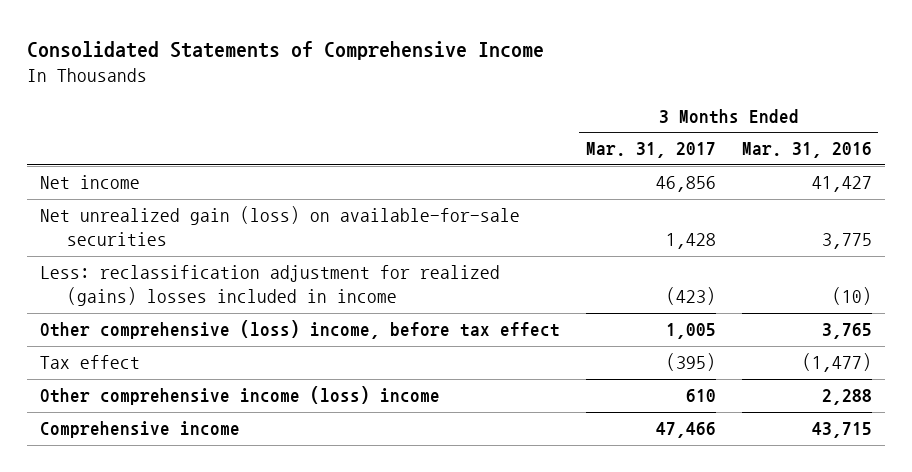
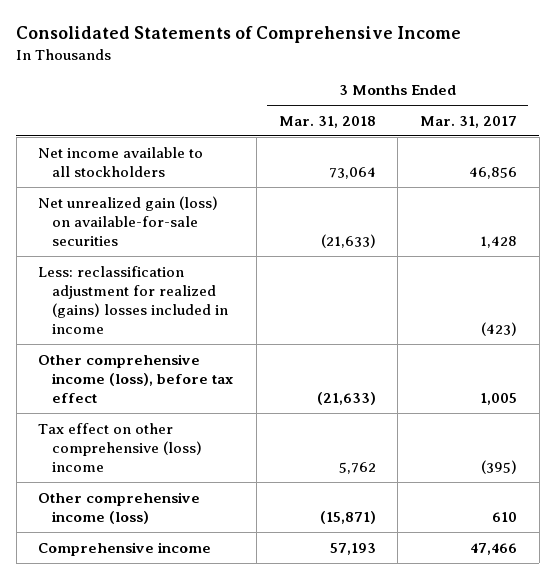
[741,142,872,159] Mar. 31, 2016 -> none
none -> [278,115,376,128] Mar. 31, 2018
[40,175,141,190] Net income -> [38,146,204,177] Net income available to all stockholders
[40,320,561,340] Other comprehensive (loss) income, before tax effect -> [38,353,235,403] Other comprehensive income (loss), before tax effect
[40,355,141,370] Tax effect -> [38,422,203,472] Tax effect on other comprehensive (loss) income
[40,386,441,406] Other comprehensive income (loss) income -> [38,491,201,524] Other comprehensive income (loss)

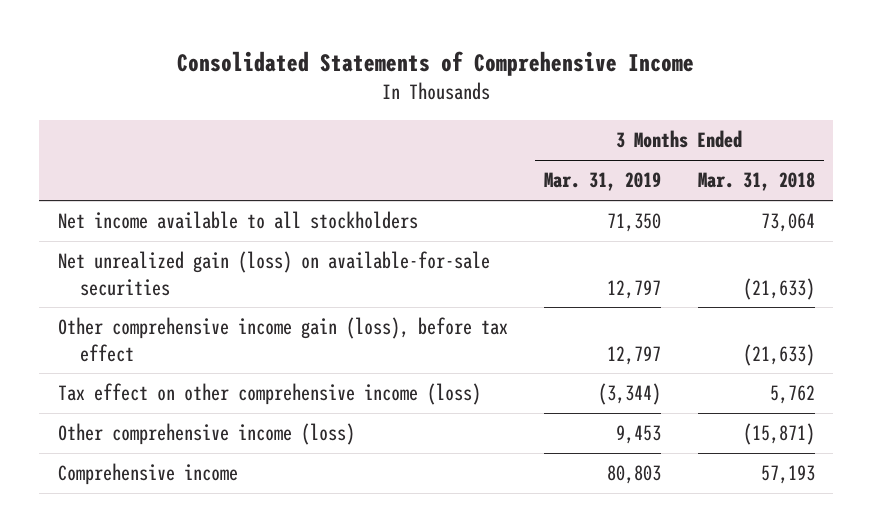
[419,115,517,128] Mar. 31, 2017 -> none
none -> [544,172,662,192] Mar. 31, 2019
[38,265,229,334] Less: reclassification adjustment for realized (gains) losses included in income -> none
[38,353,235,403] Other comprehensive income (loss), before tax effect -> [57,317,508,362] Other comprehensive income gain (loss), before tax effect
[38,422,203,472] Tax effect on other comprehensive (loss) income -> [57,383,481,406] Tax effect on other comprehensive income (loss)

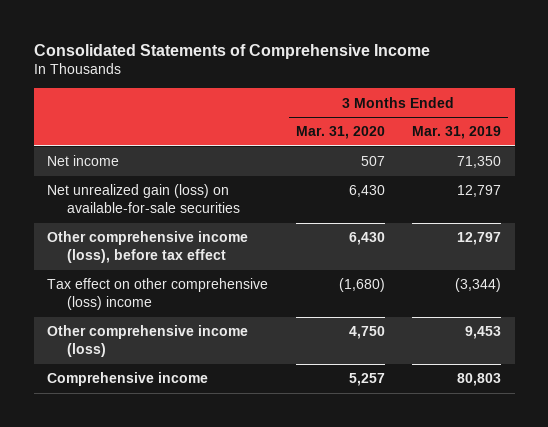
[697,172,815,192] Mar. 31, 2018 -> none
none -> [295,126,385,140] Mar. 31, 2020
[57,211,418,230] Net income available to all stockholders -> [47,155,120,167] Net income
[57,317,508,362] Other comprehensive income gain (loss), before tax effect -> [47,231,249,264] Other comprehensive income (loss), before tax effect
[57,383,481,406] Tax effect on other comprehensive income (loss) -> [47,278,269,311] Tax effect on other comprehensive (loss) income

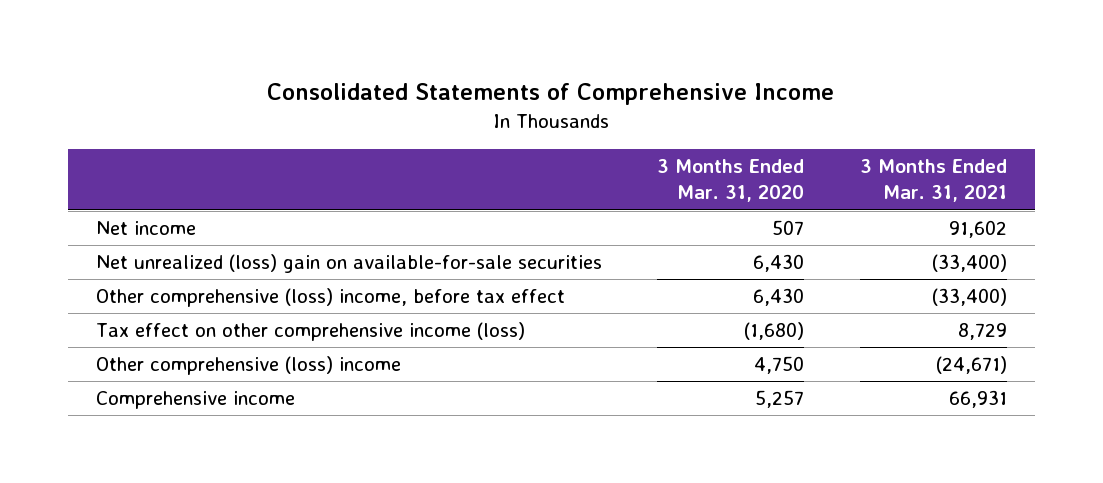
[411,126,501,140] Mar. 31, 2019 -> none
none -> [859,158,1007,203] 3 Months Ended Mar. 31, 2021
[47,184,240,214] Net unrealized gain (loss) on available-for-sale securities -> [95,254,602,274] Net unrealized (loss) gain on available-for-sale securities
[47,231,249,264] Other comprehensive income (loss), before tax effect -> [95,288,565,308] Other comprehensive (loss) income, before tax effect
[47,278,269,311] Tax effect on other comprehensive (loss) income -> [95,322,525,342] Tax effect on other comprehensive income (loss)
[47,325,249,358] Other comprehensive income (loss) -> [95,356,401,376] Other comprehensive (loss) income

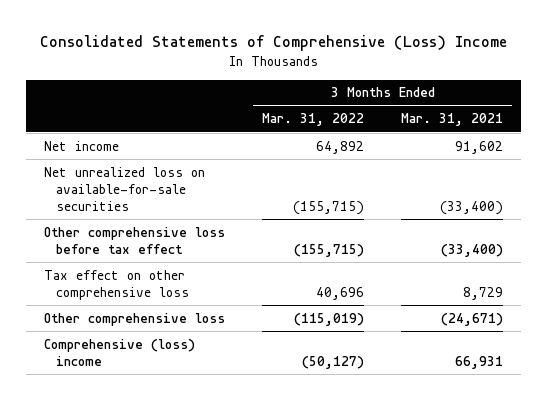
[267,83,835,106] Consolidated Statements of Comprehensive Income -> [39,35,507,52] Consolidated Statements of Comprehensive (Loss) Income
[657,158,805,203] 3 Months Ended Mar. 31, 2020 -> none
none -> [262,113,365,127] Mar. 31, 2022
[95,254,602,274] Net unrealized (loss) gain on available-for-sale securities -> [44,166,206,211] Net unrealized loss on available-for-sale securities
[95,288,565,308] Other comprehensive (loss) income, before tax effect -> [44,226,226,254] Other comprehensive loss before tax effect
[95,322,525,342] Tax effect on other comprehensive income (loss) -> [44,269,190,300] Tax effect on other comprehensive loss
[95,356,401,376] Other comprehensive (loss) income -> [44,312,226,326] Other comprehensive loss
[95,391,295,410] Comprehensive income -> [44,338,196,366] Comprehensive (loss) income

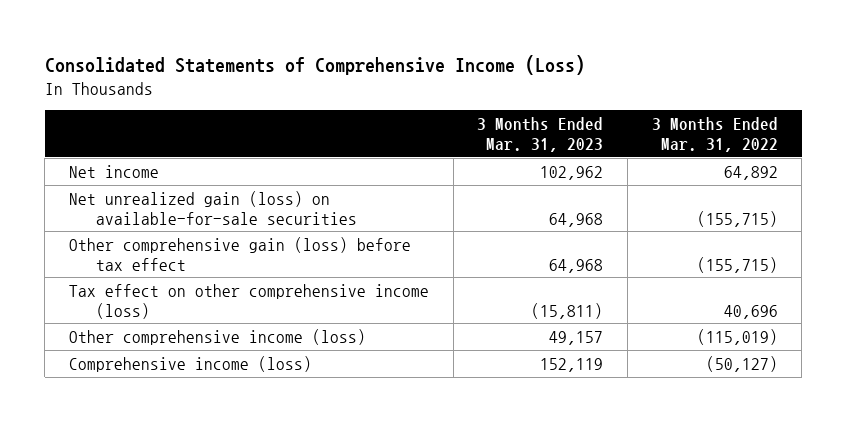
[39,35,507,52] Consolidated Statements of Comprehensive (Loss) Income -> [44,54,585,75] Consolidated Statements of Comprehensive Income (Loss)
[400,113,503,127] Mar. 31, 2021 -> none
none -> [477,117,604,152] 3 Months Ended Mar. 31, 2023
[44,166,206,211] Net unrealized loss on available-for-sale securities -> [68,190,357,225] Net unrealized gain (loss) on available-for-sale securities
[44,226,226,254] Other comprehensive loss before tax effect -> [68,236,411,271] Other comprehensive gain (loss) before tax effect
[44,269,190,300] Tax effect on other comprehensive loss -> [68,283,429,319] Tax effect on other comprehensive income (loss)
[44,312,226,326] Other comprehensive loss -> [68,328,366,345] Other comprehensive income (loss)
[44,338,196,366] Comprehensive (loss) income -> [68,355,312,372] Comprehensive income (loss)

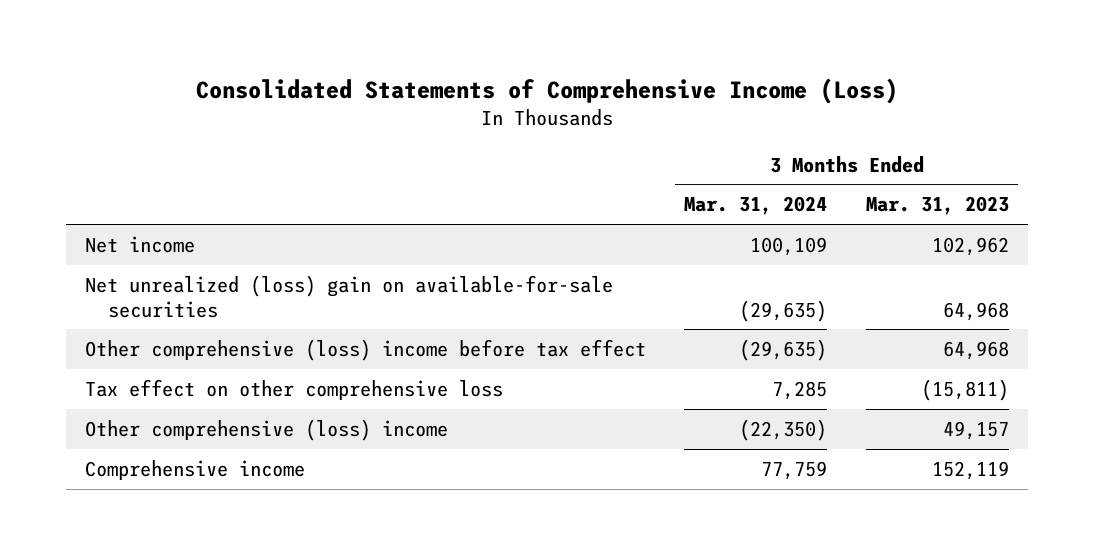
[651,117,778,152] 3 Months Ended Mar. 31, 2022 -> none
none -> [684,196,828,216] Mar. 31, 2024
[68,190,357,225] Net unrealized gain (loss) on available-for-sale securities -> [85,274,614,318] Net unrealized (loss) gain on available-for-sale securities
[68,236,411,271] Other comprehensive gain (loss) before tax effect -> [85,338,647,361] Other comprehensive (loss) income before tax effect
[68,283,429,319] Tax effect on other comprehensive income (loss) -> [85,378,504,400] Tax effect on other comprehensive loss
[68,328,366,345] Other comprehensive income (loss) -> [85,418,449,441] Other comprehensive (loss) income
[68,355,312,372] Comprehensive income (loss) -> [85,459,306,480] Comprehensive income

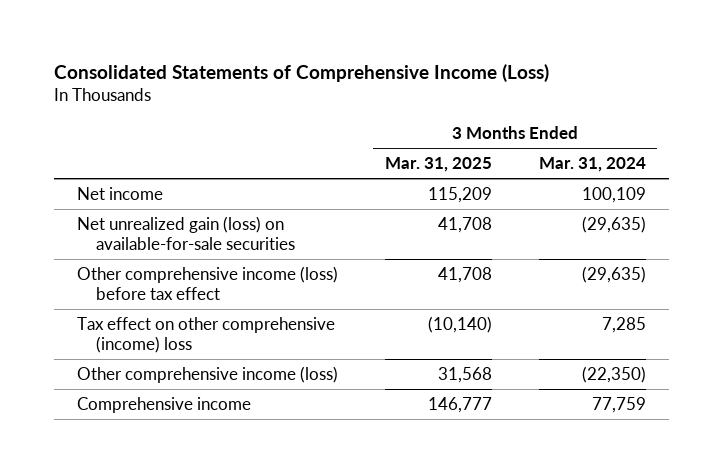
[865,196,1009,216] Mar. 31, 2023 -> none
none -> [385,157,493,173] Mar. 31, 2025
[85,274,614,318] Net unrealized (loss) gain on available-for-sale securities -> [77,215,295,251] Net unrealized gain (loss) on available-for-sale securities
[85,338,647,361] Other comprehensive (loss) income before tax effect -> [77,265,339,301] Other comprehensive income (loss) before tax effect
[85,378,504,400] Tax effect on other comprehensive loss -> [77,316,336,354] Tax effect on other comprehensive (income) loss
[85,418,449,441] Other comprehensive (loss) income -> [77,365,339,383] Other comprehensive income (loss)

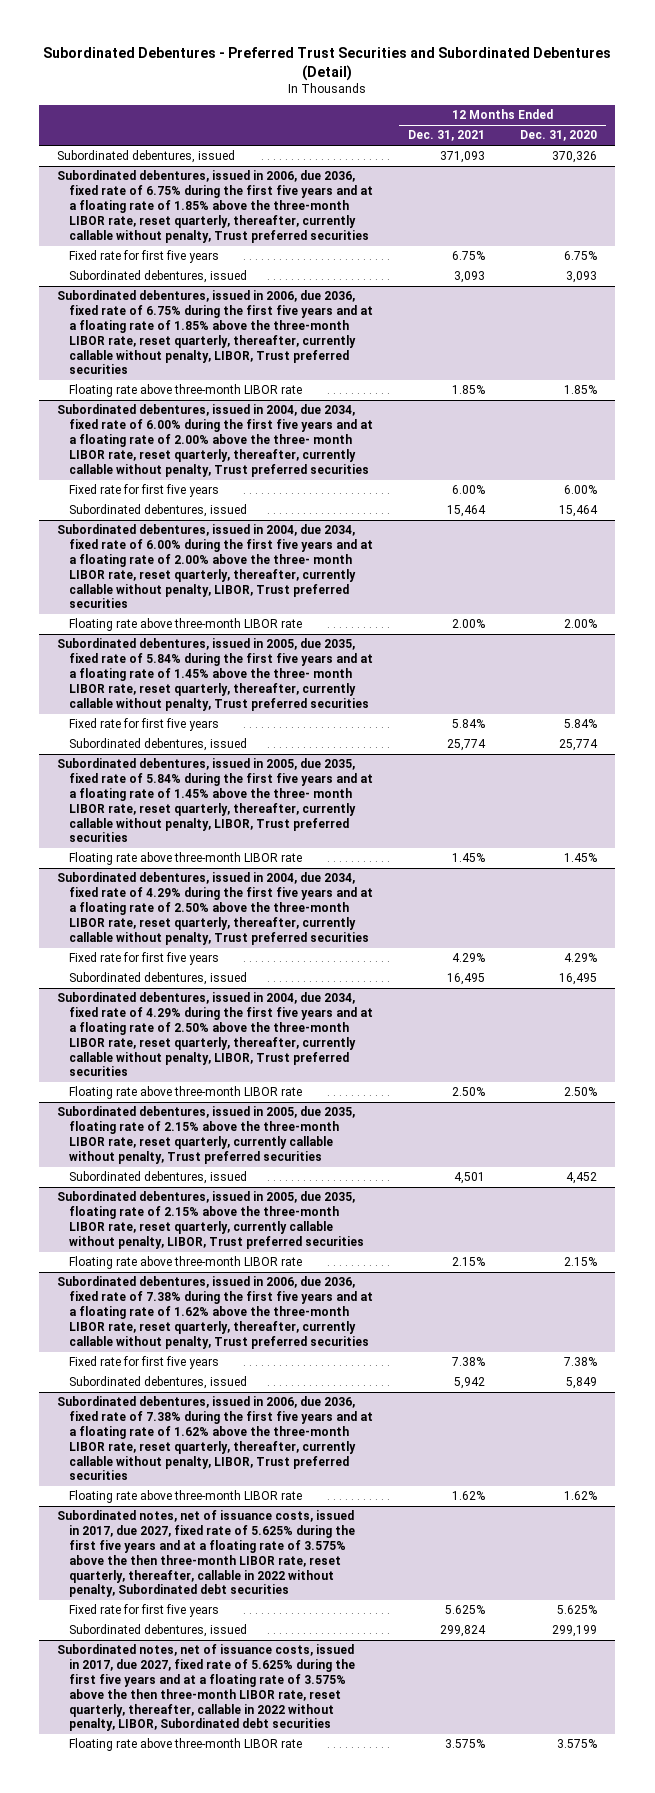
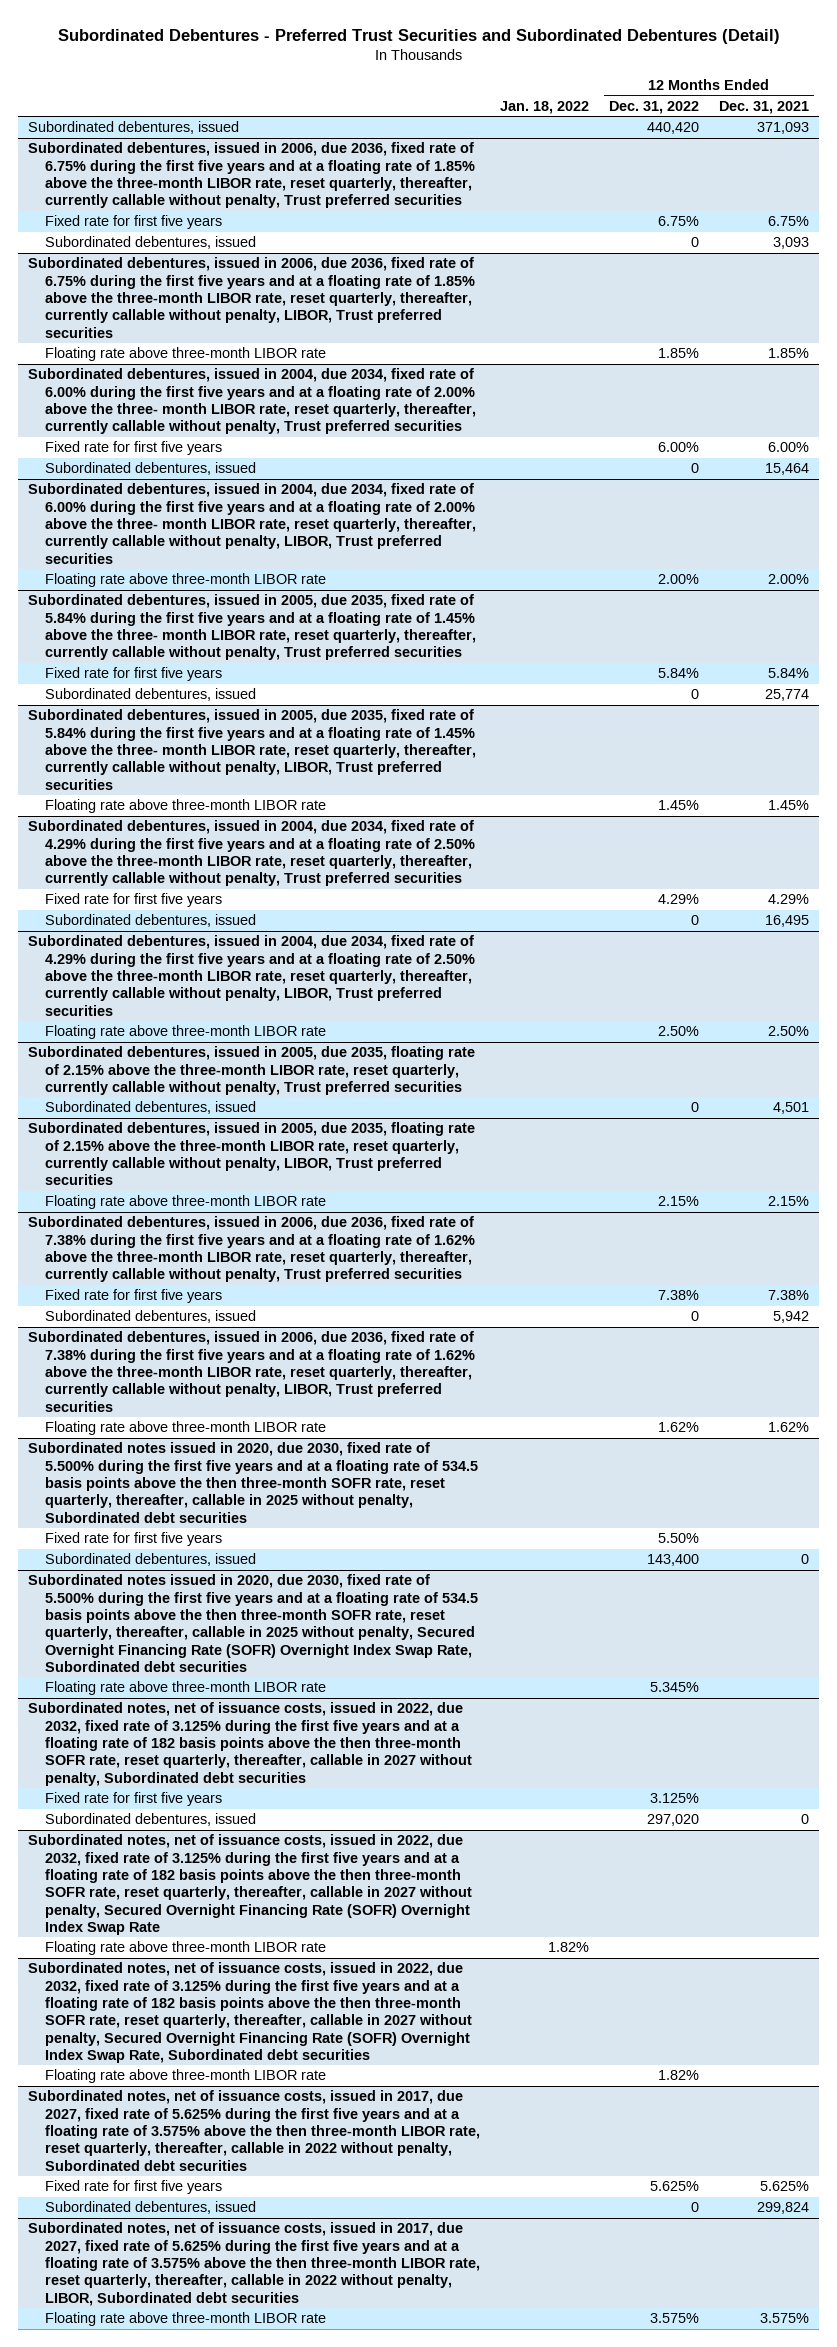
[520,130,598,142] Dec. 31, 2020 -> none
none -> [500,100,590,114] Jan. 18, 2022
none -> [609,100,700,114] Dec. 31, 2022
none -> [28,1442,479,1523] Subordinated notes issued in 2020, due 2030, fixed rate of 5.500% during the first five years and at a floating rate of 534.5 basis points above the then three-month SOFR rate, reset quarterly, thereafter, callable in 2025 without penalty, Subordinated debt securities
none -> [45,1532,223,1547] Fixed rate for first five years
none -> [45,1553,257,1567] Subordinated debentures, issued
none -> [28,1574,479,1672] Subordinated notes issued in 2020, due 2030, fixed rate of 5.500% during the first five years and at a floating rate of 534.5 basis points above the then three-month SOFR rate, reset quarterly, thereafter, callable in 2025 without penalty, Secured Overnight Financing Rate (SOFR) Overnight Index Swap Rate, Subordinated debt securities
none -> [45,1681,327,1696] Floating rate above three-month LIBOR rate
none -> [28,1702,473,1786] Subordinated notes, net of issuance costs, issued in 2022, due 2032, fixed rate of 3.125% during the first five years and at a floating rate of 182 basis points above the then three-month SOFR rate, reset quarterly, thereafter, callable in 2027 without penalty, Subordinated debt securities
none -> [45,1792,223,1807] Fixed rate for first five years
none -> [45,1813,257,1827] Subordinated debentures, issued
none -> [28,1834,473,1935] Subordinated notes, net of issuance costs, issued in 2022, due 2032, fixed rate of 3.125% during the first five years and at a floating rate of 182 basis points above the then three-month SOFR rate, reset quarterly, thereafter, callable in 2027 without penalty, Secured Overnight Financing Rate (SOFR) Overnight Index Swap Rate
none -> [45,1941,327,1956] Floating rate above three-month LIBOR rate
none -> [28,1962,473,2063] Subordinated notes, net of issuance costs, issued in 2022, due 2032, fixed rate of 3.125% during the first five years and at a floating rate of 182 basis points above the then three-month SOFR rate, reset quarterly, thereafter, callable in 2027 without penalty, Secured Overnight Financing Rate (SOFR) Overnight Index Swap Rate, Subordinated debt securities
none -> [45,2069,327,2084] Floating rate above three-month LIBOR rate

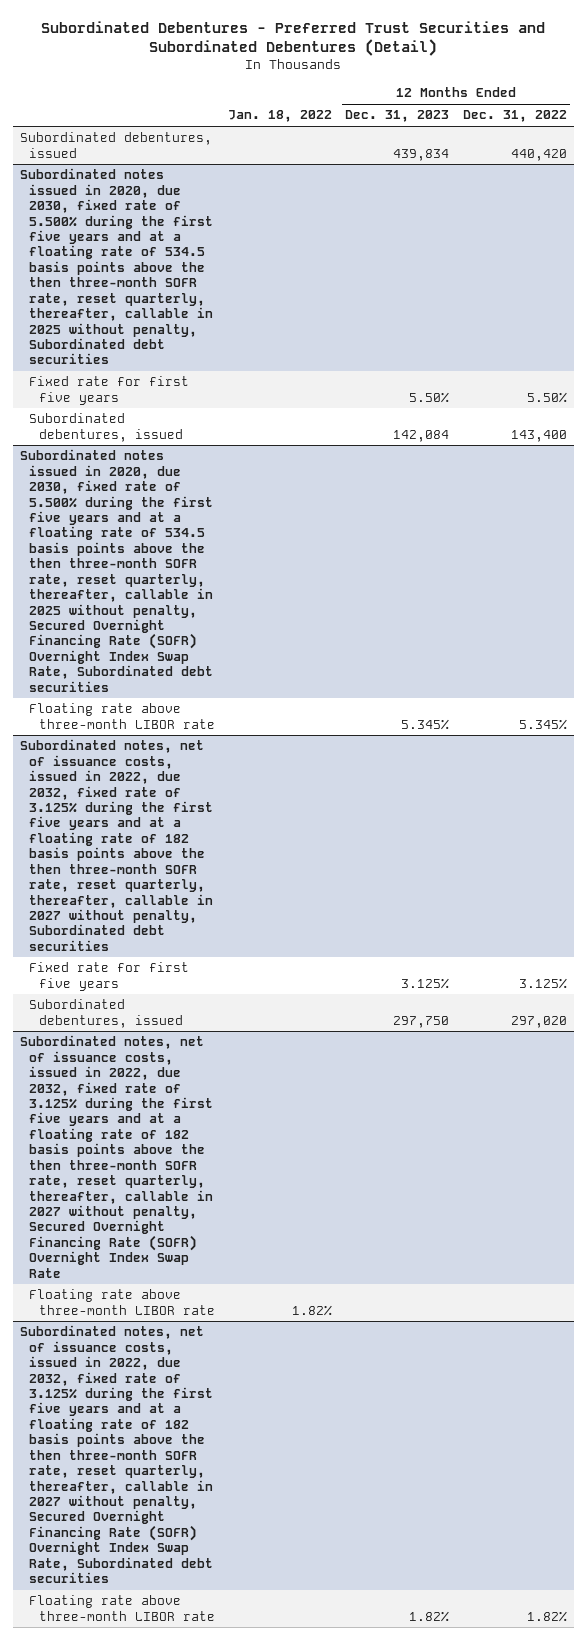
[719,100,810,114] Dec. 31, 2021 -> none
none -> [345,110,450,123] Dec. 31, 2023
[28,142,476,209] Subordinated debentures, issued in 2006, due 2036, fixed rate of 6.75% during the first five years and at a floating rate of 1.85% above the three-month LIBOR rate, reset quarterly, thereafter, currently callable without penalty, Trust preferred securities -> none
[45,215,223,230] Fixed rate for first five years -> none
[45,236,257,250] Subordinated debentures, issued -> none
[28,257,476,338] Subordinated debentures, issued in 2006, due 2036, fixed rate of 6.75% during the first five years and at a floating rate of 1.85% above the three-month LIBOR rate, reset quarterly, thereafter, currently callable without penalty, LIBOR, Trust preferred securities -> none
[45,347,327,362] Floating rate above three-month LIBOR rate -> none
[28,368,477,435] Subordinated debentures, issued in 2004, due 2034, fixed rate of 6.00% during the first five years and at a floating rate of 2.00% above the three- month LIBOR rate, reset quarterly, thereafter, currently callable without penalty, Trust preferred securities -> none
[45,441,223,456] Fixed rate for first five years -> none
[45,462,257,476] Subordinated debentures, issued -> none
[28,483,477,564] Subordinated debentures, issued in 2004, due 2034, fixed rate of 6.00% during the first five years and at a floating rate of 2.00% above the three- month LIBOR rate, reset quarterly, thereafter, currently callable without penalty, LIBOR, Trust preferred securities -> none
[45,573,327,588] Floating rate above three-month LIBOR rate -> none
[28,594,477,661] Subordinated debentures, issued in 2005, due 2035, fixed rate of 5.84% during the first five years and at a floating rate of 1.45% above the three- month LIBOR rate, reset quarterly, thereafter, currently callable without penalty, Trust preferred securities -> none
[45,667,223,682] Fixed rate for first five years -> none
[45,688,257,702] Subordinated debentures, issued -> none
[28,709,477,790] Subordinated debentures, issued in 2005, due 2035, fixed rate of 5.84% during the first five years and at a floating rate of 1.45% above the three- month LIBOR rate, reset quarterly, thereafter, currently callable without penalty, LIBOR, Trust preferred securities -> none
[45,799,327,814] Floating rate above three-month LIBOR rate -> none
[28,820,476,887] Subordinated debentures, issued in 2004, due 2034, fixed rate of 4.29% during the first five years and at a floating rate of 2.50% above the three-month LIBOR rate, reset quarterly, thereafter, currently callable without penalty, Trust preferred securities -> none
[45,893,223,908] Fixed rate for first five years -> none
[45,914,257,928] Subordinated debentures, issued -> none
[28,935,476,1016] Subordinated debentures, issued in 2004, due 2034, fixed rate of 4.29% during the first five years and at a floating rate of 2.50% above the three-month LIBOR rate, reset quarterly, thereafter, currently callable without penalty, LIBOR, Trust preferred securities -> none
[45,1025,327,1040] Floating rate above three-month LIBOR rate -> none
[28,1046,476,1096] Subordinated debentures, issued in 2005, due 2035, floating rate of 2.15% above the three-month LIBOR rate, reset quarterly, currently callable without penalty, Trust preferred securities -> none
[45,1101,257,1115] Subordinated debentures, issued -> none
[28,1122,476,1186] Subordinated debentures, issued in 2005, due 2035, floating rate of 2.15% above the three-month LIBOR rate, reset quarterly, currently callable without penalty, LIBOR, Trust preferred securities -> none
[45,1195,327,1210] Floating rate above three-month LIBOR rate -> none
[28,1216,476,1283] Subordinated debentures, issued in 2006, due 2036, fixed rate of 7.38% during the first five years and at a floating rate of 1.62% above the three-month LIBOR rate, reset quarterly, thereafter, currently callable without penalty, Trust preferred securities -> none
[45,1289,223,1304] Fixed rate for first five years -> none
[45,1310,257,1324] Subordinated debentures, issued -> none
[28,1331,476,1412] Subordinated debentures, issued in 2006, due 2036, fixed rate of 7.38% during the first five years and at a floating rate of 1.62% above the three-month LIBOR rate, reset quarterly, thereafter, currently callable without penalty, LIBOR, Trust preferred securities -> none
[45,1421,327,1436] Floating rate above three-month LIBOR rate -> none
[28,2090,481,2171] Subordinated notes, net of issuance costs, issued in 2017, due 2027, fixed rate of 5.625% during the first five years and at a floating rate of 3.575% above the then three-month LIBOR rate, reset quarterly, thereafter, callable in 2022 without penalty, Subordinated debt securities -> none
[45,2180,223,2195] Fixed rate for first five years -> none
[45,2201,257,2215] Subordinated debentures, issued -> none
[28,2222,481,2306] Subordinated notes, net of issuance costs, issued in 2017, due 2027, fixed rate of 5.625% during the first five years and at a floating rate of 3.575% above the then three-month LIBOR rate, reset quarterly, thereafter, callable in 2022 without penalty, LIBOR, Subordinated debt securities -> none
[45,2312,327,2327] Floating rate above three-month LIBOR rate -> none

